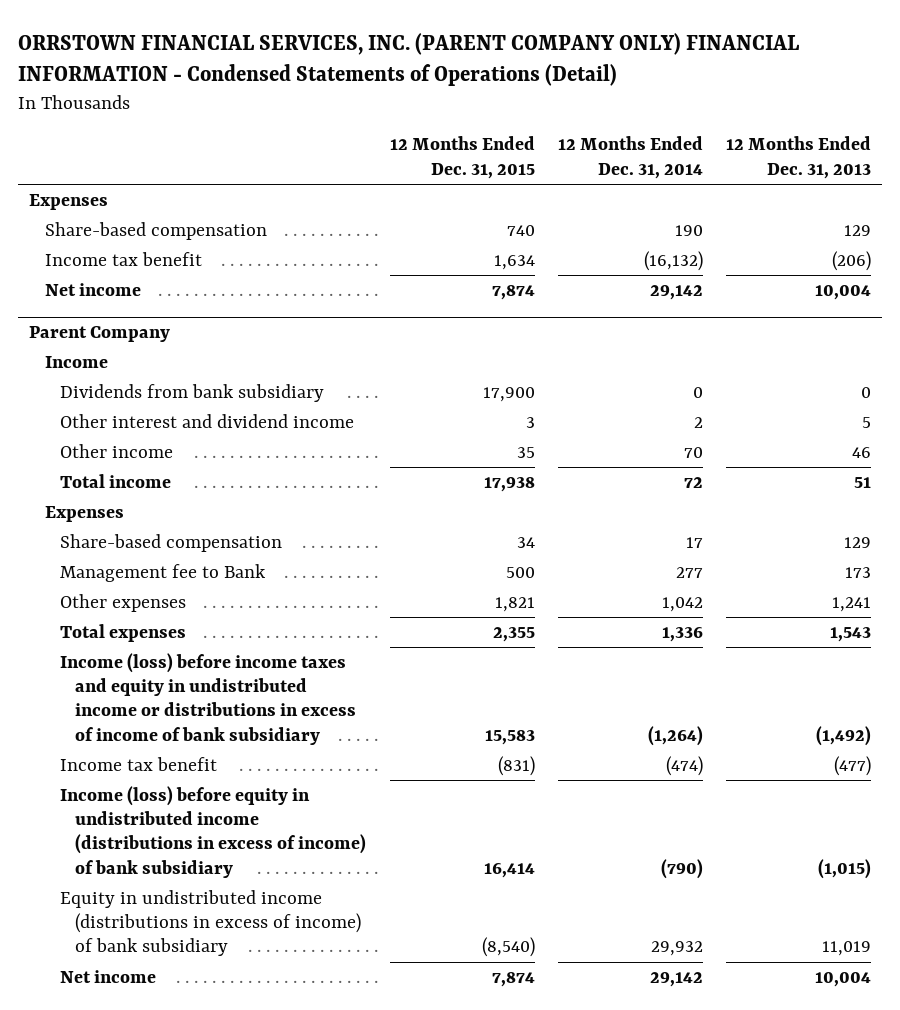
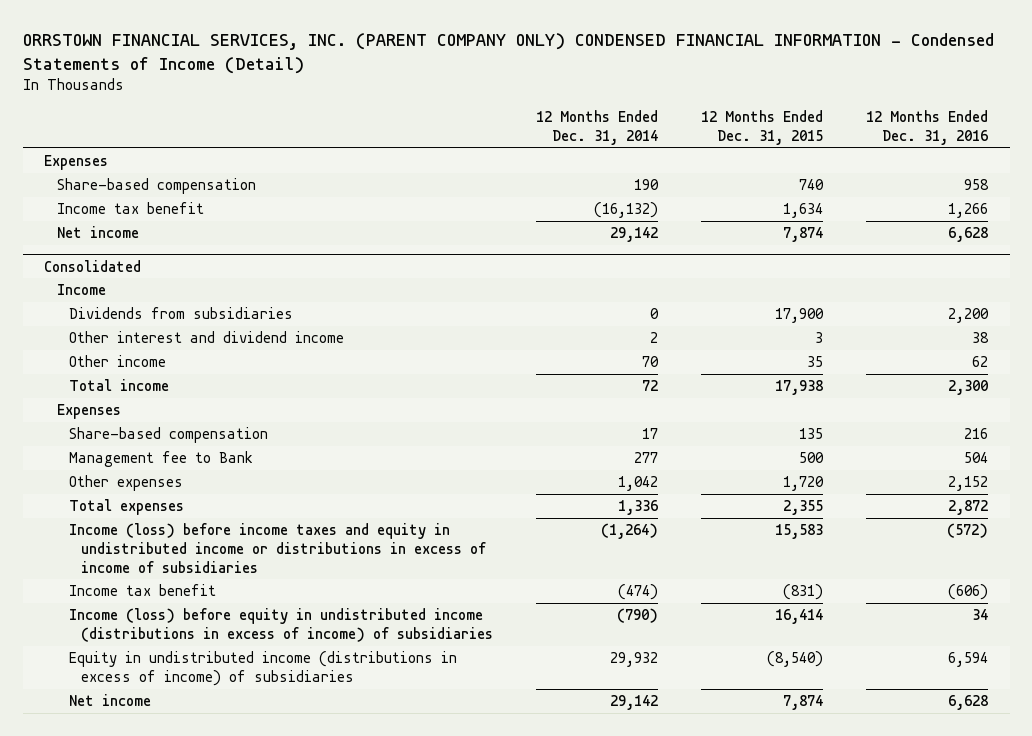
[17,32,799,87] ORRSTOWN FINANCIAL SERVICES, INC. (PARENT COMPANY ONLY) FINANCIAL INFORMATION - Condensed Statements of Operations (Detail) -> [22,33,994,74] ORRSTOWN FINANCIAL SERVICES, INC. (PARENT COMPANY ONLY) CONDENSED FINANCIAL INFORMATION - Condensed Statements of Income (Detail)
[725,136,871,179] 12 Months Ended Dec. 31, 2013 -> none
none -> [866,110,989,145] 12 Months Ended Dec. 31, 2016
[29,326,171,343] Parent Company -> [44,259,142,272] Consolidated
[60,384,325,403] Dividends from bank subsidiary -> [68,307,293,320] Dividends from subsidiaries
[516,537,535,549] 34 -> [798,428,823,440] 135
[494,597,535,613] 1,821 -> [782,476,824,492] 1,720
[60,653,357,745] Income (loss) before income taxes and equity in undistributed income or distributions in excess of income of bank subsidiary -> [68,523,486,573] Income (loss) before income taxes and equity in undistributed income or distributions in excess of income of subsidiaries
[60,786,367,878] Income (loss) before equity in undistributed income (distributions in excess of income) of bank subsidiary -> [68,608,493,642] Income (loss) before equity in undistributed income (distributions in excess of income) of subsidiaries
[60,890,362,957] Equity in undistributed income (distributions in excess of income) of bank subsidiary -> [68,651,457,686] Equity in undistributed income (distributions in excess of income) of subsidiaries

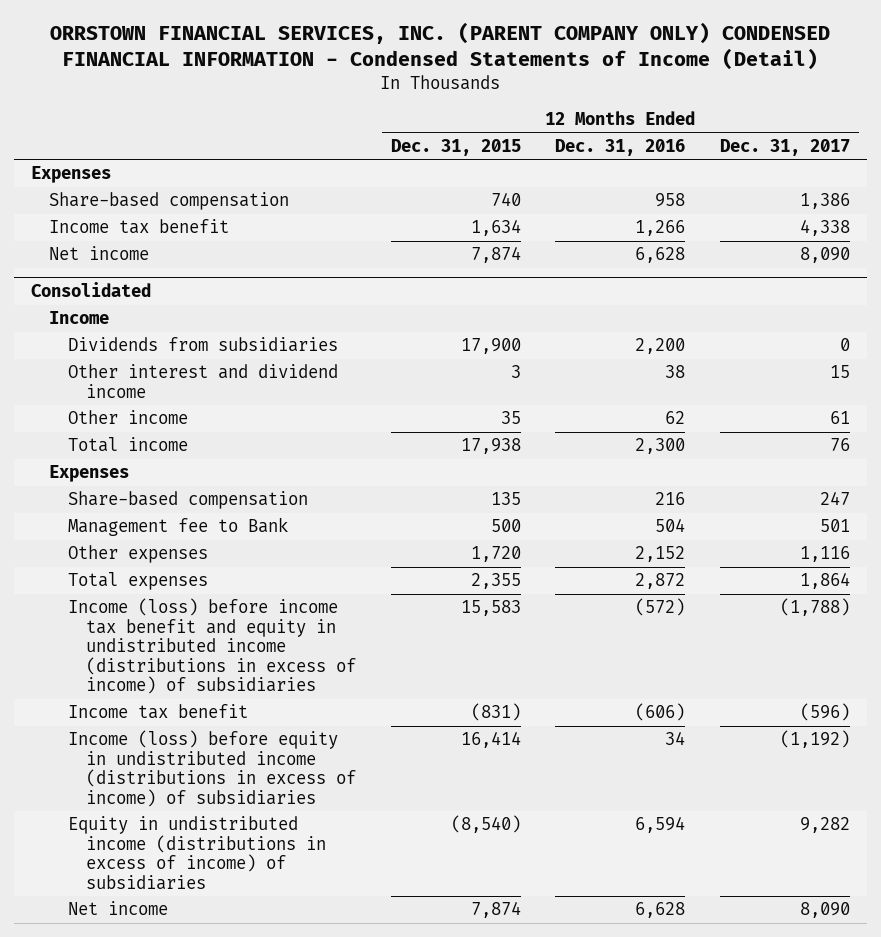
[535,110,658,145] 12 Months Ended Dec. 31, 2014 -> none
none -> [719,138,850,156] Dec. 31, 2017
[68,523,486,573] Income (loss) before income taxes and equity in undistributed income or distributions in excess of income of subsidiaries -> [67,598,356,695] Income (loss) before income tax benefit and equity in undistributed income (distributions in excess of income) of subsidiaries

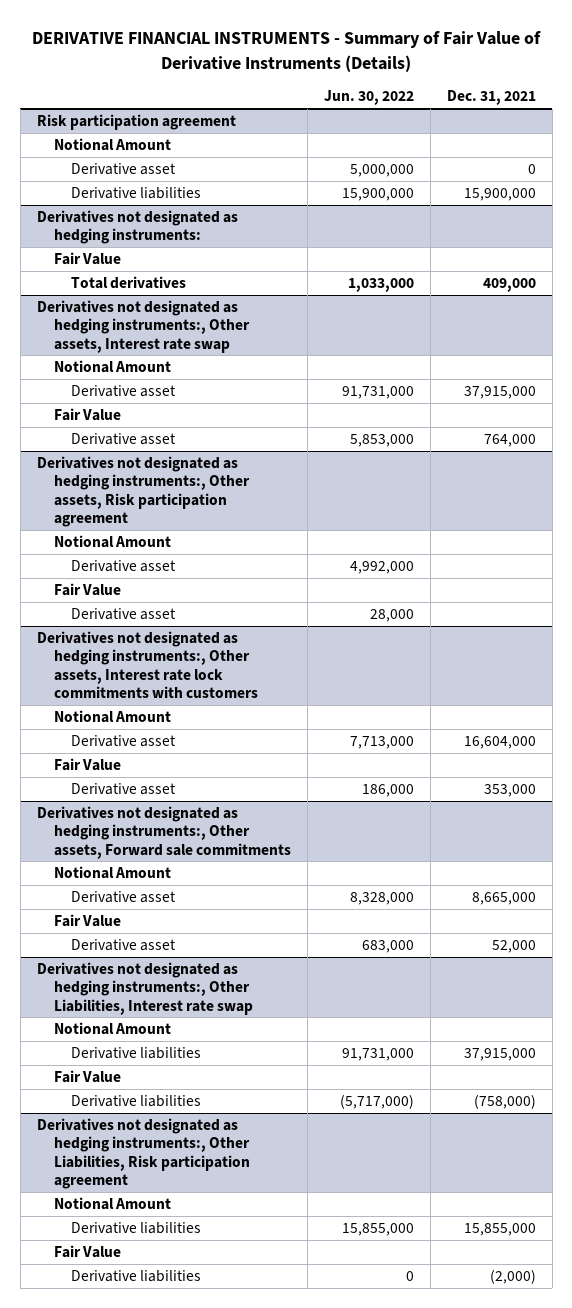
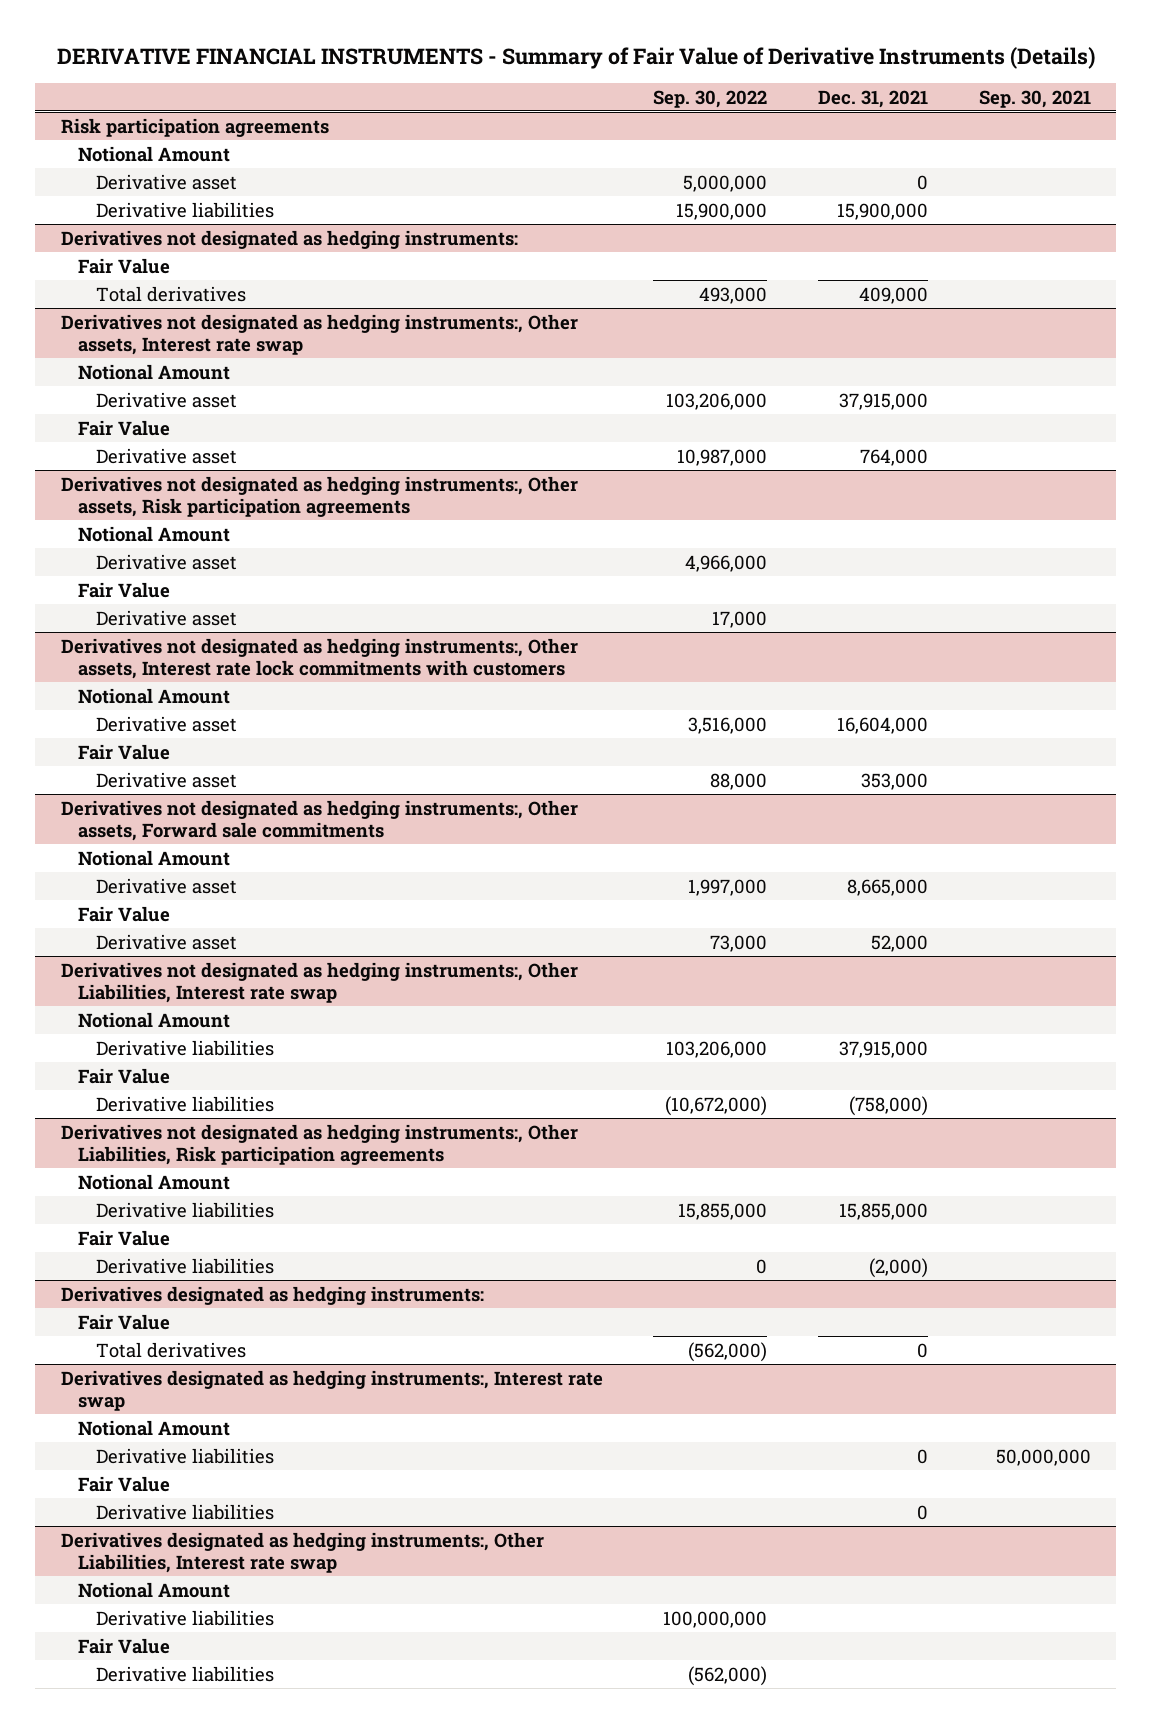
[323,90,414,106] Jun. 30, 2022 -> none
none -> [653,89,768,108] Sep. 30, 2022
none -> [978,89,1091,108] Sep. 30, 2021
[36,114,236,131] Risk participation agreement -> [60,117,329,137] Risk participation agreements
[36,456,250,527] Derivatives not designated as hedging instruments:, Other assets, Risk participation agreement -> [60,475,578,518] Derivatives not designated as hedging instruments:, Other assets, Risk participation agreements
[36,1118,250,1189] Derivatives not designated as hedging instruments:, Other Liabilities, Risk participation agreement -> [60,1123,578,1166] Derivatives not designated as hedging instruments:, Other Liabilities, Risk participation agreements
none -> [60,1285,484,1305] Derivatives designated as hedging instruments:
none -> [78,1313,171,1330] Fair Value
none -> [95,1341,246,1358] Total derivatives
none -> [60,1369,603,1412] Derivatives designated as hedging instruments:, Interest rate swap
none -> [78,1419,231,1436] Notional Amount
none -> [95,1447,274,1464] Derivative liabilities
none -> [78,1475,171,1492] Fair Value
none -> [95,1503,274,1520] Derivative liabilities
none -> [60,1531,544,1574] Derivatives designated as hedging instruments:, Other Liabilities, Interest rate swap
none -> [78,1581,231,1598] Notional Amount
none -> [95,1609,274,1626] Derivative liabilities
none -> [78,1637,171,1654] Fair Value
none -> [95,1665,274,1682] Derivative liabilities

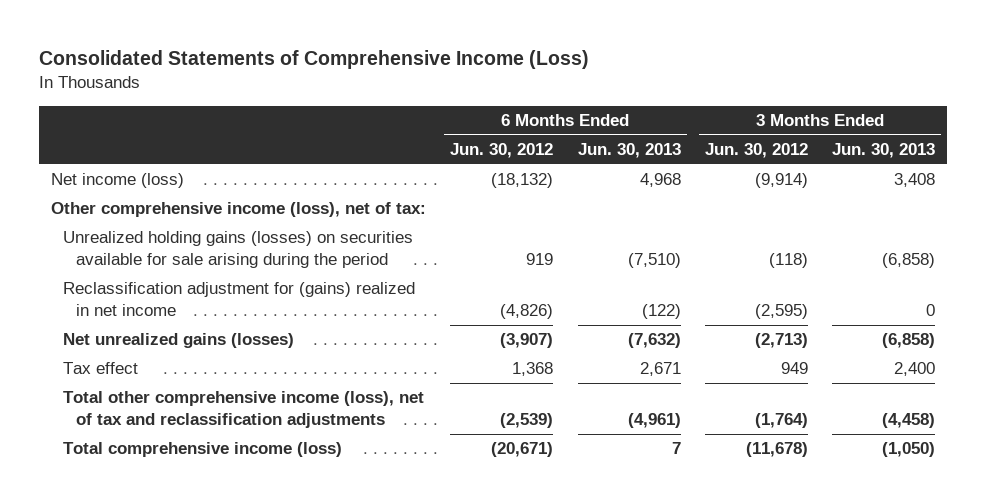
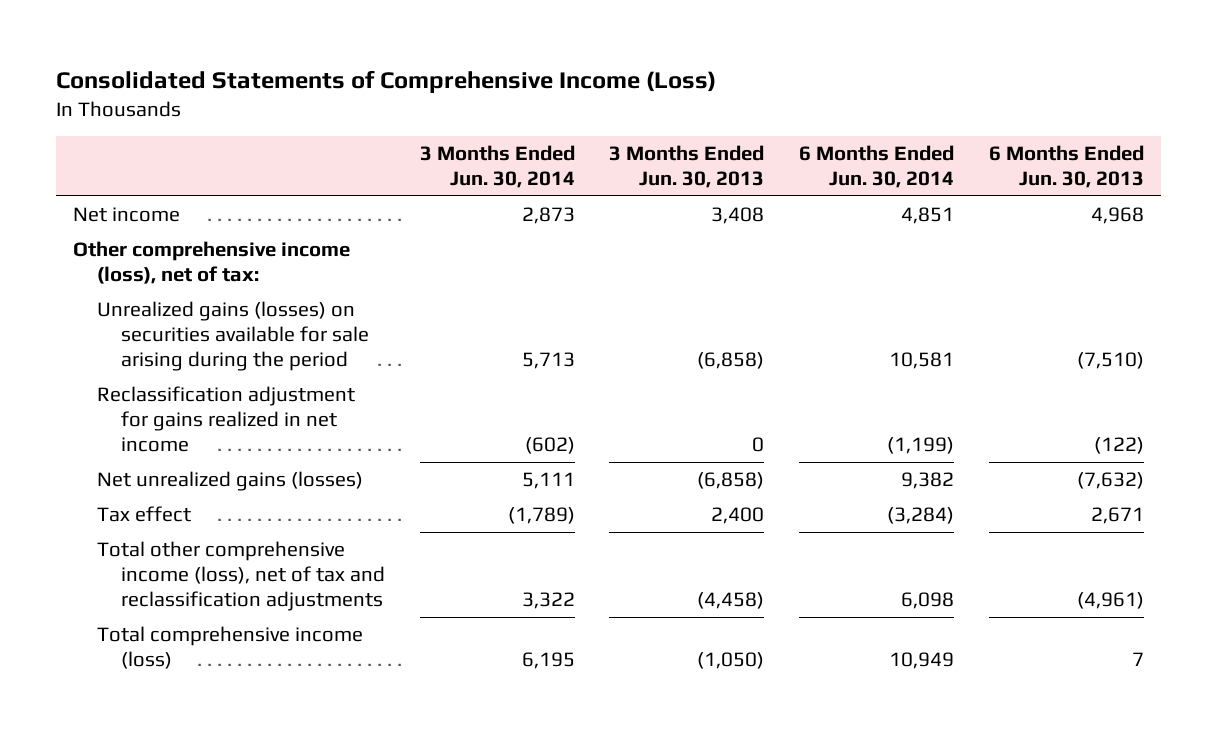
[450,143,554,159] Jun. 30, 2012 -> none
[704,143,808,159] Jun. 30, 2012 -> none
none -> [419,145,575,189] 3 Months Ended Jun. 30, 2014
none -> [799,145,955,189] 6 Months Ended Jun. 30, 2014
[50,173,184,189] Net income (loss) -> [72,207,180,223] Net income
[63,231,414,268] Unrealized holding gains (losses) on securities available for sale arising during the period -> [96,301,369,372] Unrealized gains (losses) on securities available for sale arising during the period
[63,282,416,316] Reclassification adjustment for (gains) realized in net income -> [96,386,355,453] Reclassification adjustment for gains realized in net income

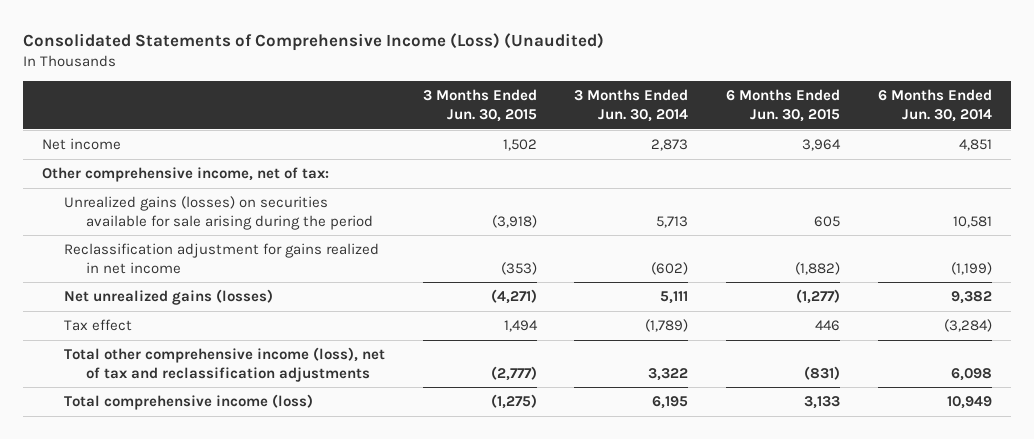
[55,69,716,93] Consolidated Statements of Comprehensive Income (Loss) -> [22,33,604,52] Consolidated Statements of Comprehensive Income (Loss) (Unaudited)
[609,145,765,189] 3 Months Ended Jun. 30, 2013 -> none
[988,145,1144,189] 6 Months Ended Jun. 30, 2013 -> none
none -> [422,89,537,123] 3 Months Ended Jun. 30, 2015
none -> [726,89,841,123] 6 Months Ended Jun. 30, 2015
[72,241,350,285] Other comprehensive income (loss), net of tax: -> [41,167,329,183] Other comprehensive income, net of tax:

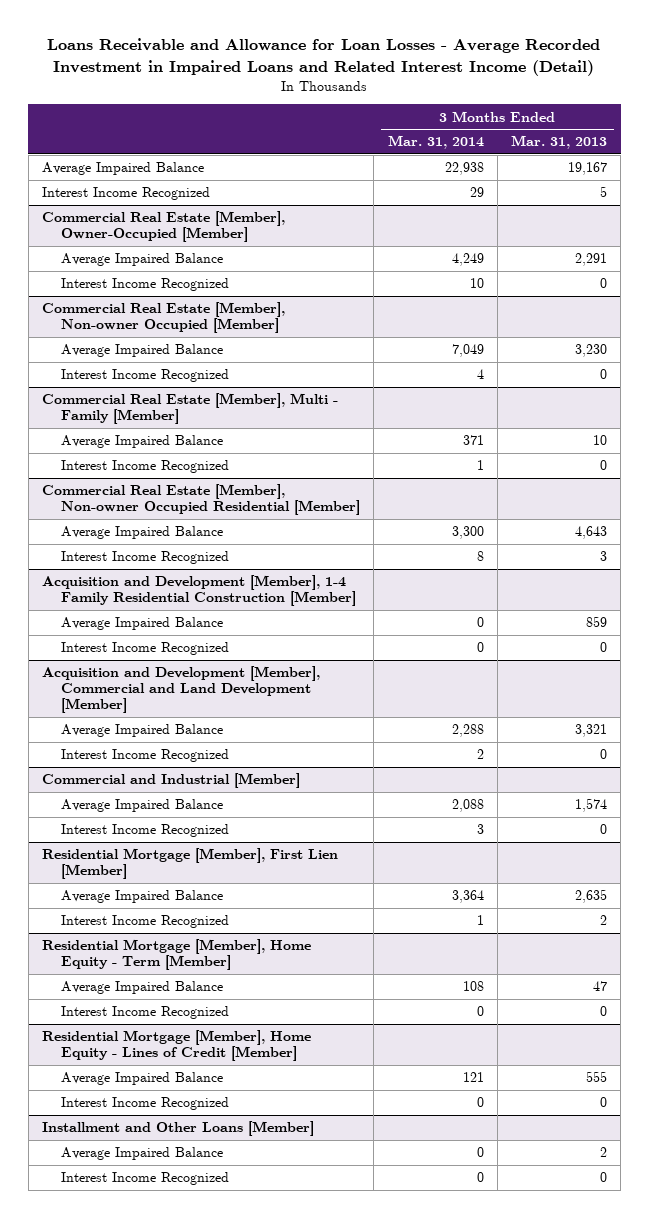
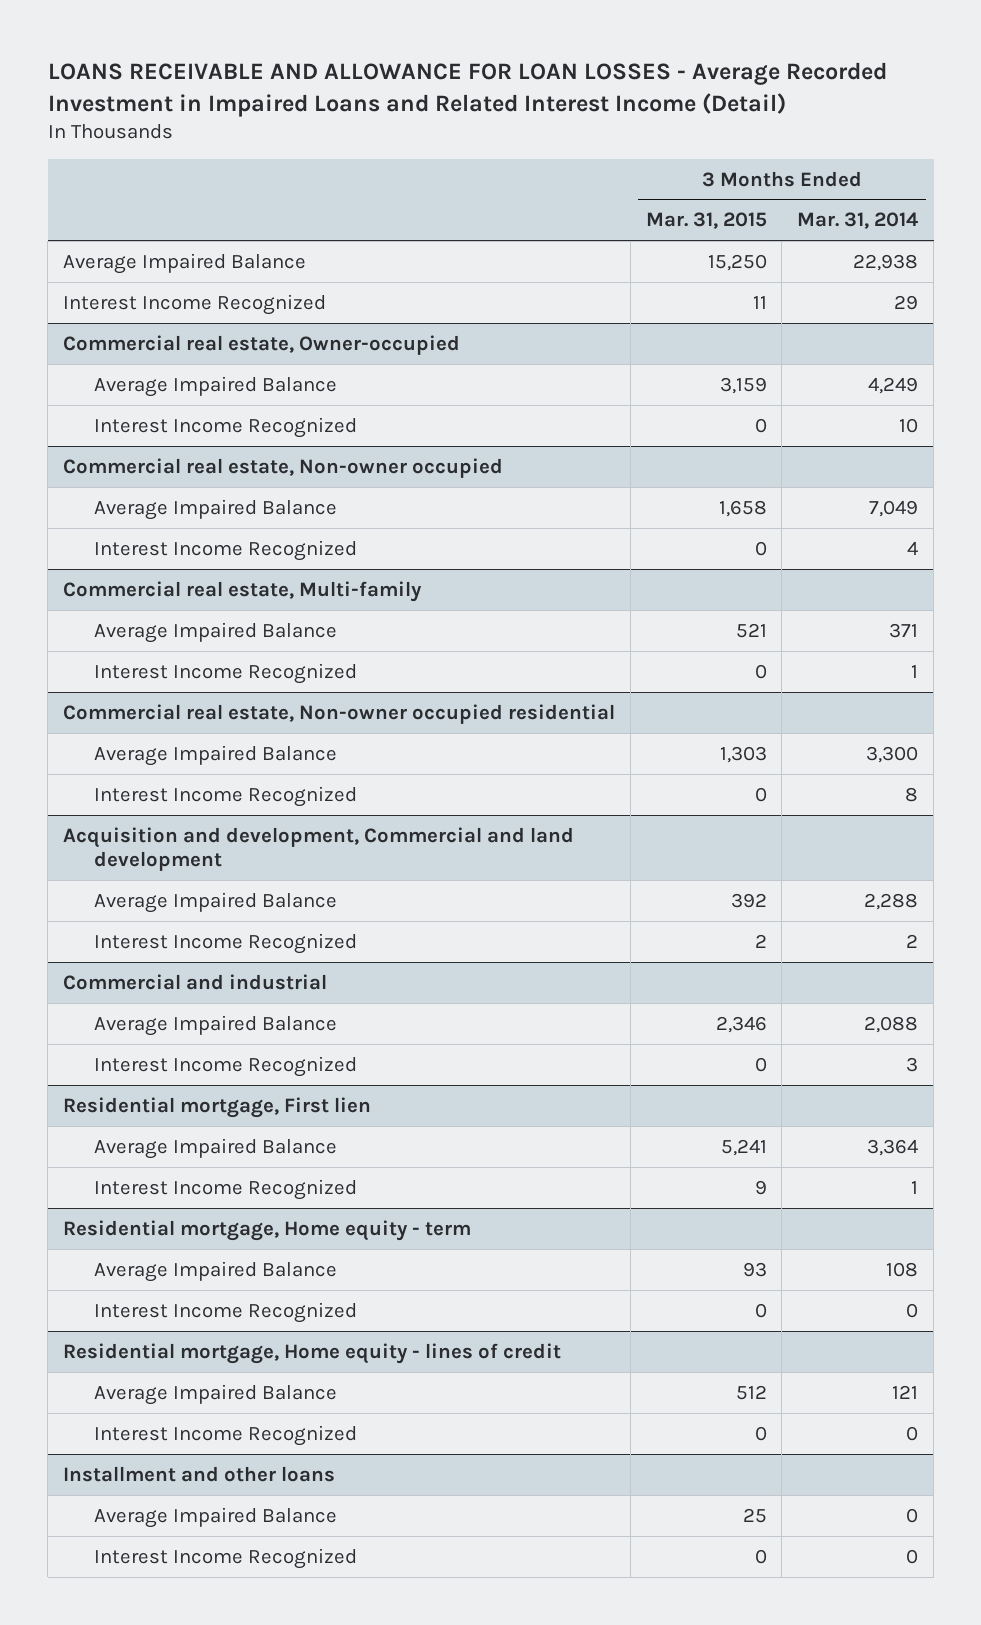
[47,38,601,76] Loans Receivable and Allowance for Loan Losses - Average Recorded Investment in Impaired Loans and Related Interest Income (Detail) -> [47,62,887,117] LOANS RECEIVABLE AND ALLOWANCE FOR LOAN LOSSES - Average Recorded Investment in Impaired Loans and Related Interest Income (Detail)
[510,135,607,150] Mar. 31, 2013 -> none
none -> [645,212,767,230] Mar. 31, 2015
[42,211,286,243] Commercial Real Estate [Member], Owner-Occupied [Member] -> [62,334,460,355] Commercial real estate, Owner-occupied
[42,302,286,334] Commercial Real Estate [Member], Non-owner Occupied [Member] -> [62,457,503,478] Commercial real estate, Non-owner occupied
[42,393,339,425] Commercial Real Estate [Member], Multi - Family [Member] -> [62,580,422,602] Commercial real estate, Multi-family
[42,484,361,516] Commercial Real Estate [Member], Non-owner Occupied Residential [Member] -> [62,703,615,724] Commercial real estate, Non-owner occupied residential
[42,575,357,607] Acquisition and Development [Member], 1-4 Family Residential Construction [Member] -> none
[61,617,224,631] Average Impaired Balance -> none
[61,642,230,656] Interest Income Recognized -> none
[42,666,321,714] Acquisition and Development [Member], Commercial and Land Development [Member] -> [62,826,574,872] Acquisition and development, Commercial and land development
[42,773,301,789] Commercial and Industrial [Member] -> [62,973,327,990] Commercial and industrial
[42,848,339,880] Residential Mortgage [Member], First Lien [Member] -> [62,1096,371,1118] Residential mortgage, First lien
[42,939,312,971] Residential Mortgage [Member], Home Equity - Term [Member] -> [62,1219,471,1241] Residential mortgage, Home equity - term
[42,1030,312,1062] Residential Mortgage [Member], Home Equity - Lines of Credit [Member] -> [62,1342,561,1364] Residential mortgage, Home equity - lines of credit
[42,1121,315,1137] Installment and Other Loans [Member] -> [62,1465,335,1482] Installment and other loans

